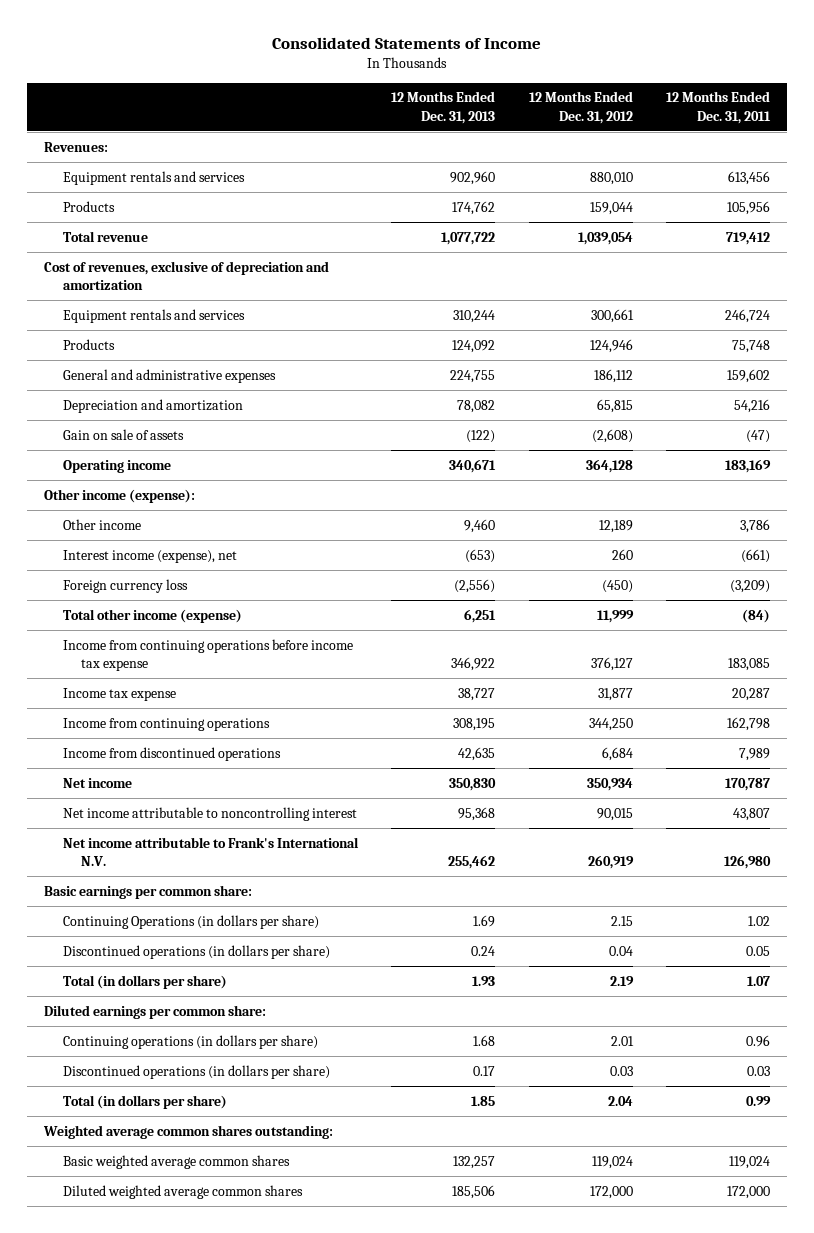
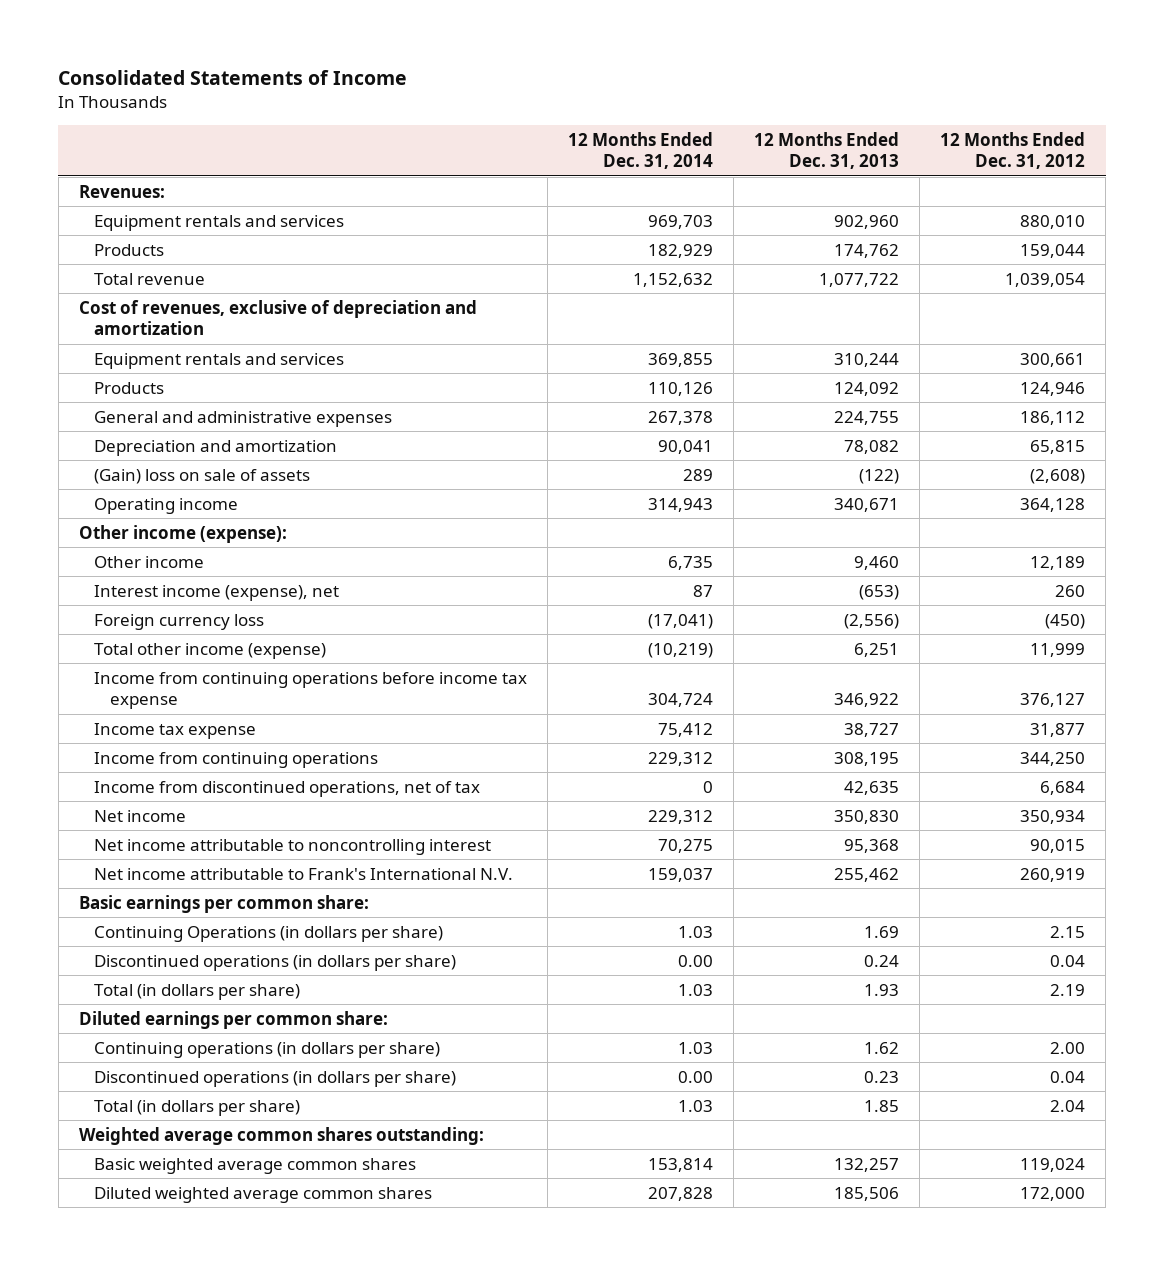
[666,91,772,124] 12 Months Ended Dec. 31, 2011 -> none
none -> [568,131,714,170] 12 Months Ended Dec. 31, 2014
[62,428,184,440] Gain on sale of assets -> [94,468,311,484] (Gain) loss on sale of assets
[62,746,281,761] Income from discontinued operations -> [94,780,481,797] Income from discontinued operations, net of tax
[473,1034,496,1046] 1.68 -> [864,1041,900,1054] 1.62
[610,1035,634,1046] 2.01 -> [1050,1041,1086,1054] 2.00
[473,1065,496,1076] 0.17 -> [864,1070,900,1083] 0.23
[609,1065,633,1076] 0.03 -> [1050,1070,1086,1083] 0.04

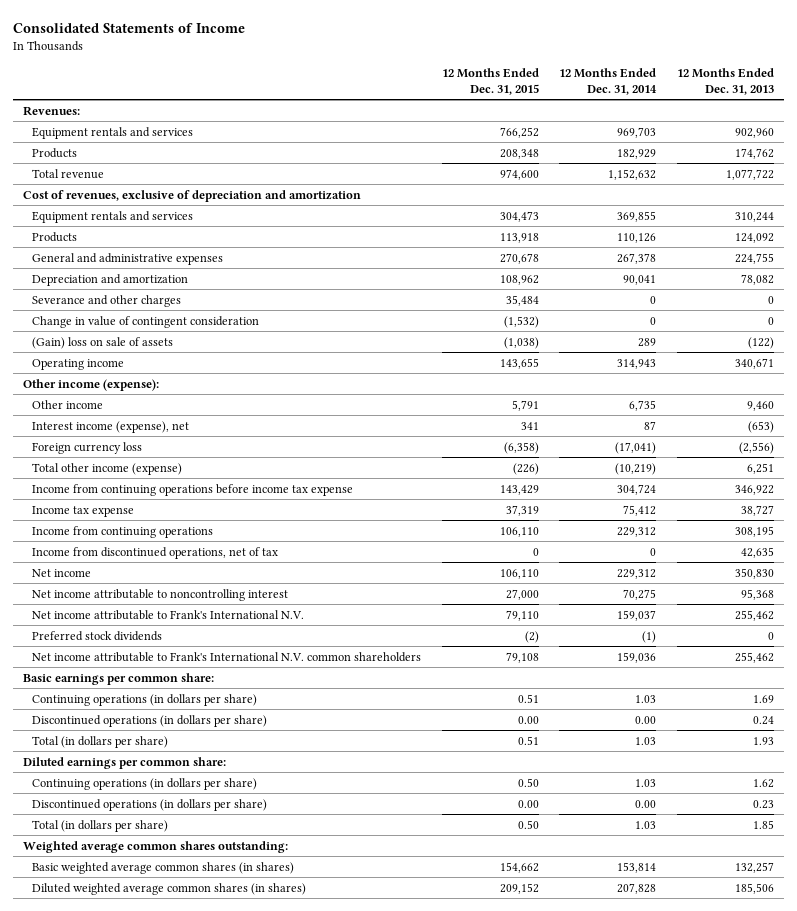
[940,131,1086,170] 12 Months Ended Dec. 31, 2012 -> none
none -> [441,68,539,95] 12 Months Ended Dec. 31, 2015
none -> [32,294,182,307] Severance and other charges
none -> [32,315,260,328] Change in value of contingent consideration
none -> [32,630,163,641] Preferred stock dividends
none -> [32,651,422,662] Net income attributable to Frank's International N.V. common shareholders
[94,925,444,942] Continuing Operations (in dollars per share) -> [32,693,258,706] Continuing operations (in dollars per share)
[94,1157,417,1174] Basic weighted average common shares -> [32,861,295,874] Basic weighted average common shares (in shares)
[94,1186,433,1203] Diluted weighted average common shares -> [32,882,307,895] Diluted weighted average common shares (in shares)

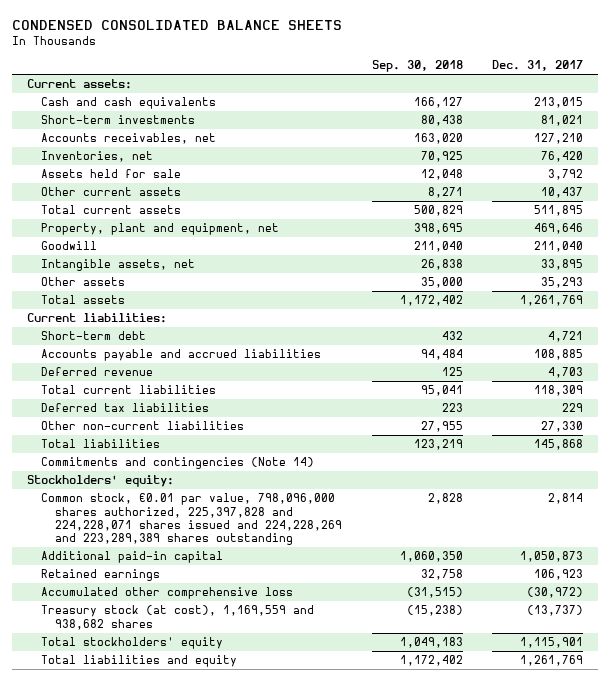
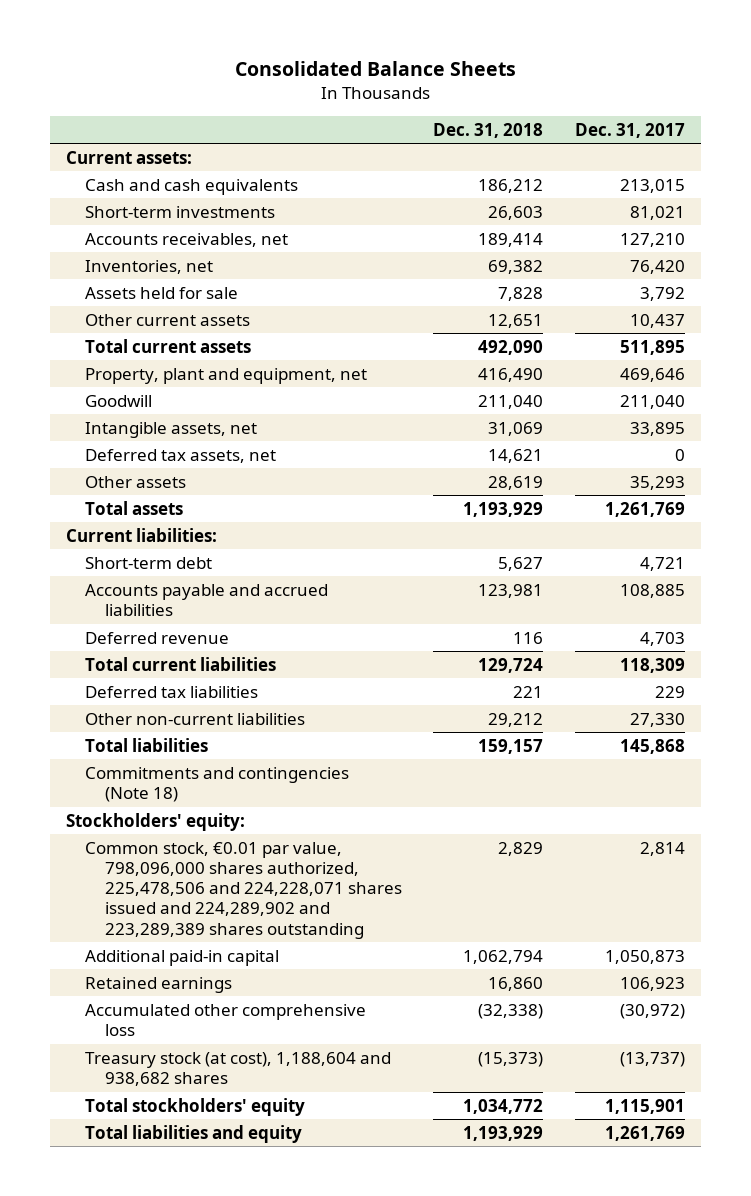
[12,19,343,30] CONDENSED CONSOLIDATED BALANCE SHEETS -> [234,61,516,77] Consolidated Balance Sheets
[371,60,463,73] Sep. 30, 2018 -> none
none -> [433,122,544,138] Dec. 31, 2018
none -> [85,448,277,463] Deferred tax assets, net
[41,457,315,470] Commitments and contingencies (Note 14) -> [85,766,350,802] Commitments and contingencies (Note 18)
[41,493,343,546] Common stock, €0.01 par value, 798,096,000 shares authorized, 225,397,828 and 224,228,071 shares issued and 224,228,269 and 223,289,389 shares outstanding -> [85,841,402,939] Common stock, €0.01 par value, 798,096,000 shares authorized, 225,478,506 and 224,228,071 shares issued and 224,289,902 and 223,289,389 shares outstanding
[41,605,315,630] Treasury stock (at cost), 1,169,559 and 938,682 shares -> [85,1051,392,1086] Treasury stock (at cost), 1,188,604 and 938,682 shares

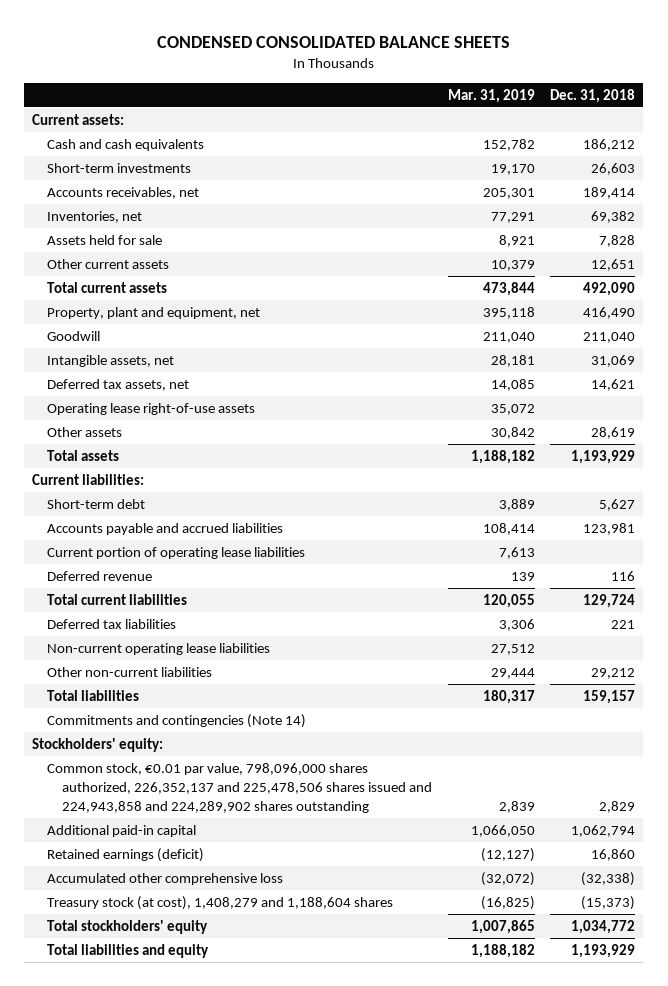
[234,61,516,77] Consolidated Balance Sheets -> [156,35,510,48] CONDENSED CONSOLIDATED BALANCE SHEETS
[575,122,686,138] Dec. 31, 2017 -> none
none -> [447,88,535,103] Mar. 31, 2019
none -> [46,402,255,415] Operating lease right-of-use assets
none -> [46,546,305,559] Current portion of operating lease liabilities
none -> [46,642,270,655] Non-current operating lease liabilities
[85,766,350,802] Commitments and contingencies (Note 18) -> [46,713,306,728] Commitments and contingencies (Note 14)
[85,841,402,939] Common stock, €0.01 par value, 798,096,000 shares authorized, 225,478,506 and 224,228,071 shares issued and 224,289,902 and 223,289,389 shares outstanding -> [46,762,432,814] Common stock, €0.01 par value, 798,096,000 shares authorized, 226,352,137 and 225,478,506 shares issued and 224,943,858 and 224,289,902 shares outstanding
[85,976,233,993] Retained earnings -> [46,847,204,862] Retained earnings (deficit)
[85,1051,392,1086] Treasury stock (at cost), 1,188,604 and 938,682 shares -> [46,895,393,910] Treasury stock (at cost), 1,408,279 and 1,188,604 shares

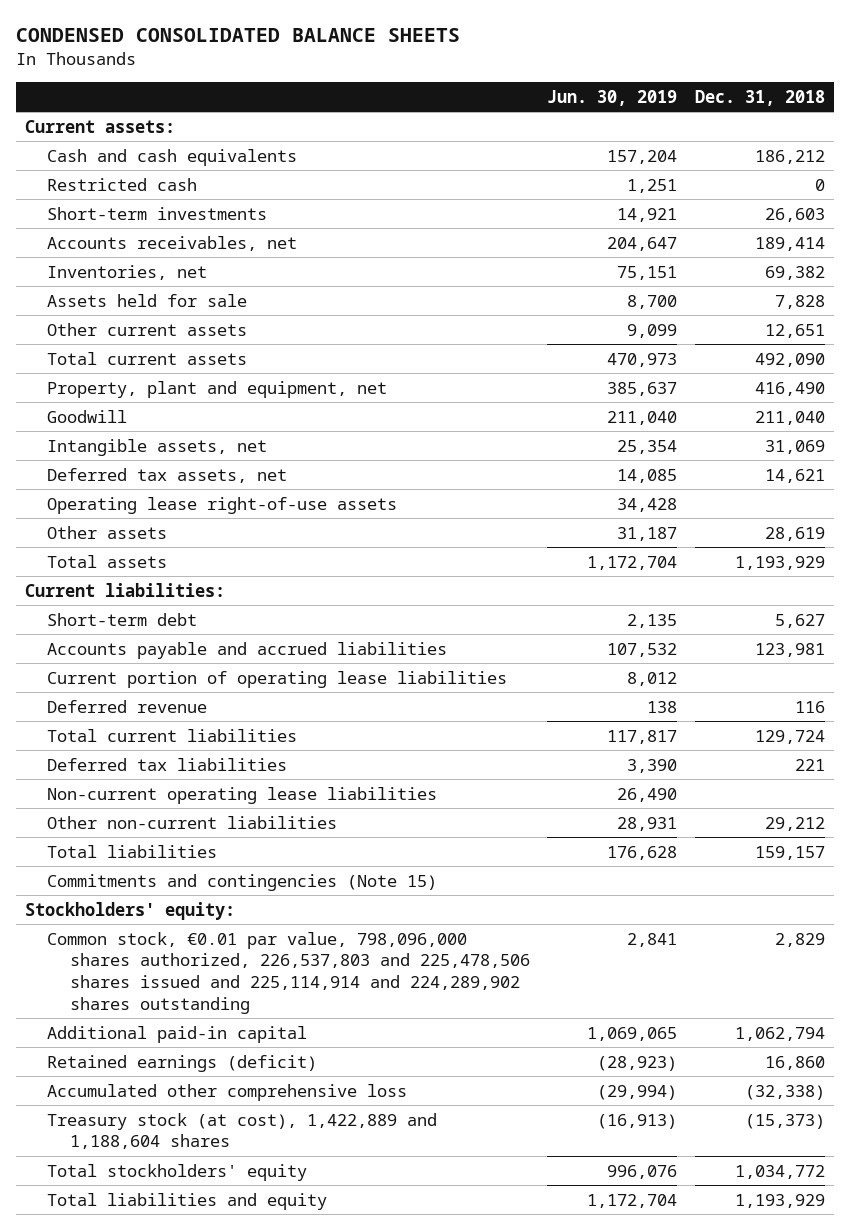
[447,88,535,103] Mar. 31, 2019 -> none
none -> [547,89,678,106] Jun. 30, 2019
none -> [47,177,198,191] Restricted cash
[46,713,306,728] Commitments and contingencies (Note 14) -> [47,873,438,891] Commitments and contingencies (Note 15)
[46,762,432,814] Common stock, €0.01 par value, 798,096,000 shares authorized, 226,352,137 and 225,478,506 shares issued and 224,943,858 and 224,289,902 shares outstanding -> [47,931,530,1014] Common stock, €0.01 par value, 798,096,000 shares authorized, 226,537,803 and 225,478,506 shares issued and 225,114,914 and 224,289,902 shares outstanding
[46,895,393,910] Treasury stock (at cost), 1,408,279 and 1,188,604 shares -> [47,1112,438,1150] Treasury stock (at cost), 1,422,889 and 1,188,604 shares

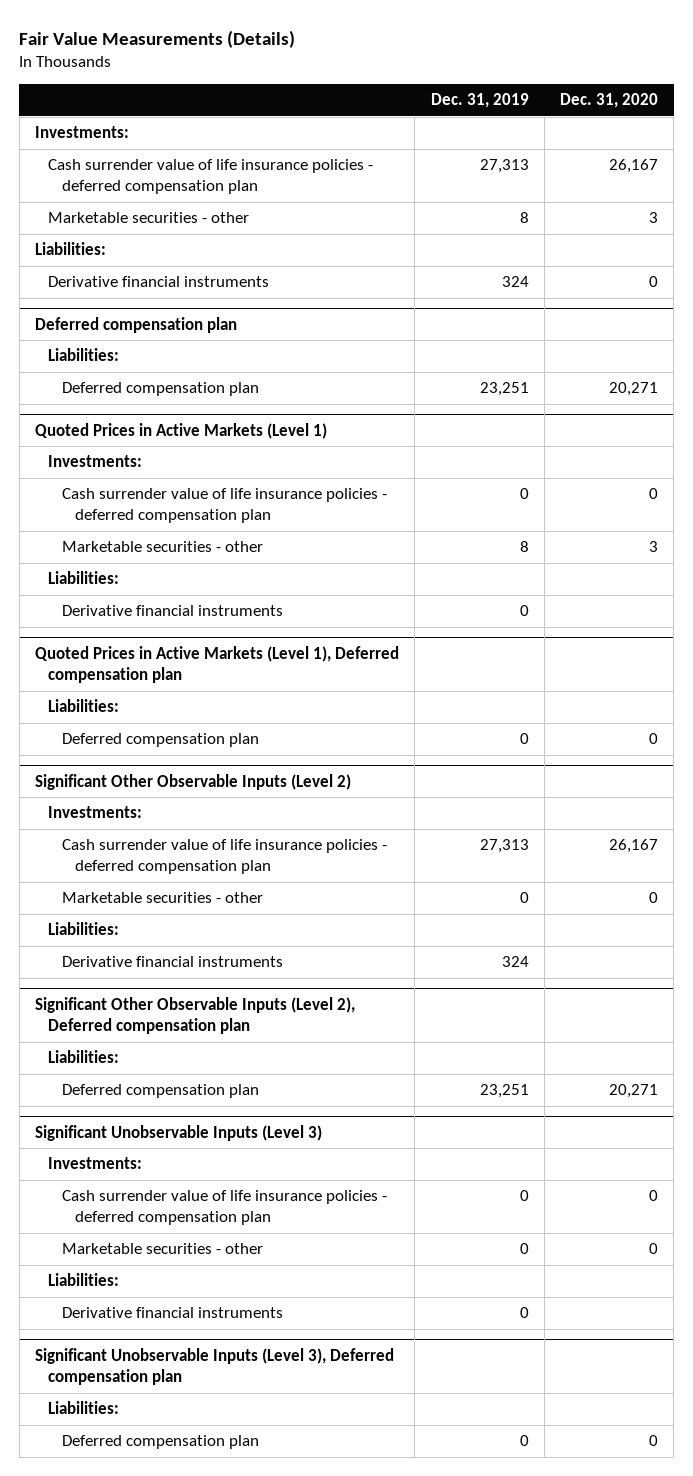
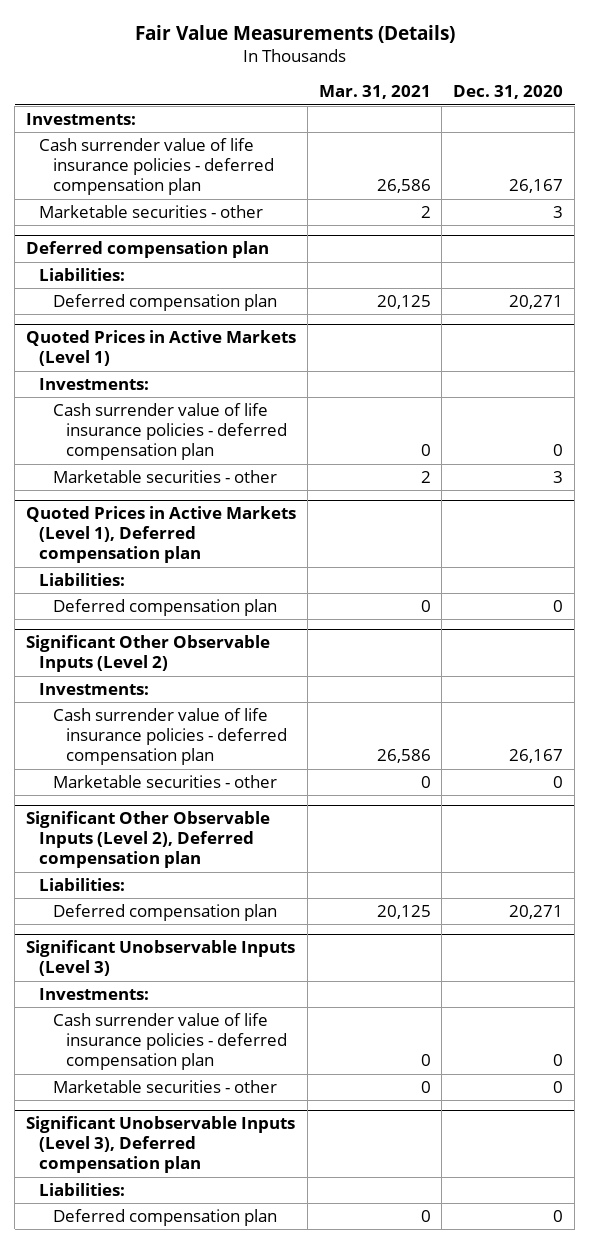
[430,93,529,109] Dec. 31, 2019 -> none
none -> [318,85,431,100] Mar. 31, 2021
[35,242,107,256] Liabilities: -> none
[48,276,270,288] Derivative financial instruments -> none
[48,571,120,585] Liabilities: -> none
[61,605,283,617] Derivative financial instruments -> none
[48,922,120,936] Liabilities: -> none
[61,956,283,968] Derivative financial instruments -> none
[48,1273,120,1287] Liabilities: -> none
[61,1307,283,1319] Derivative financial instruments -> none

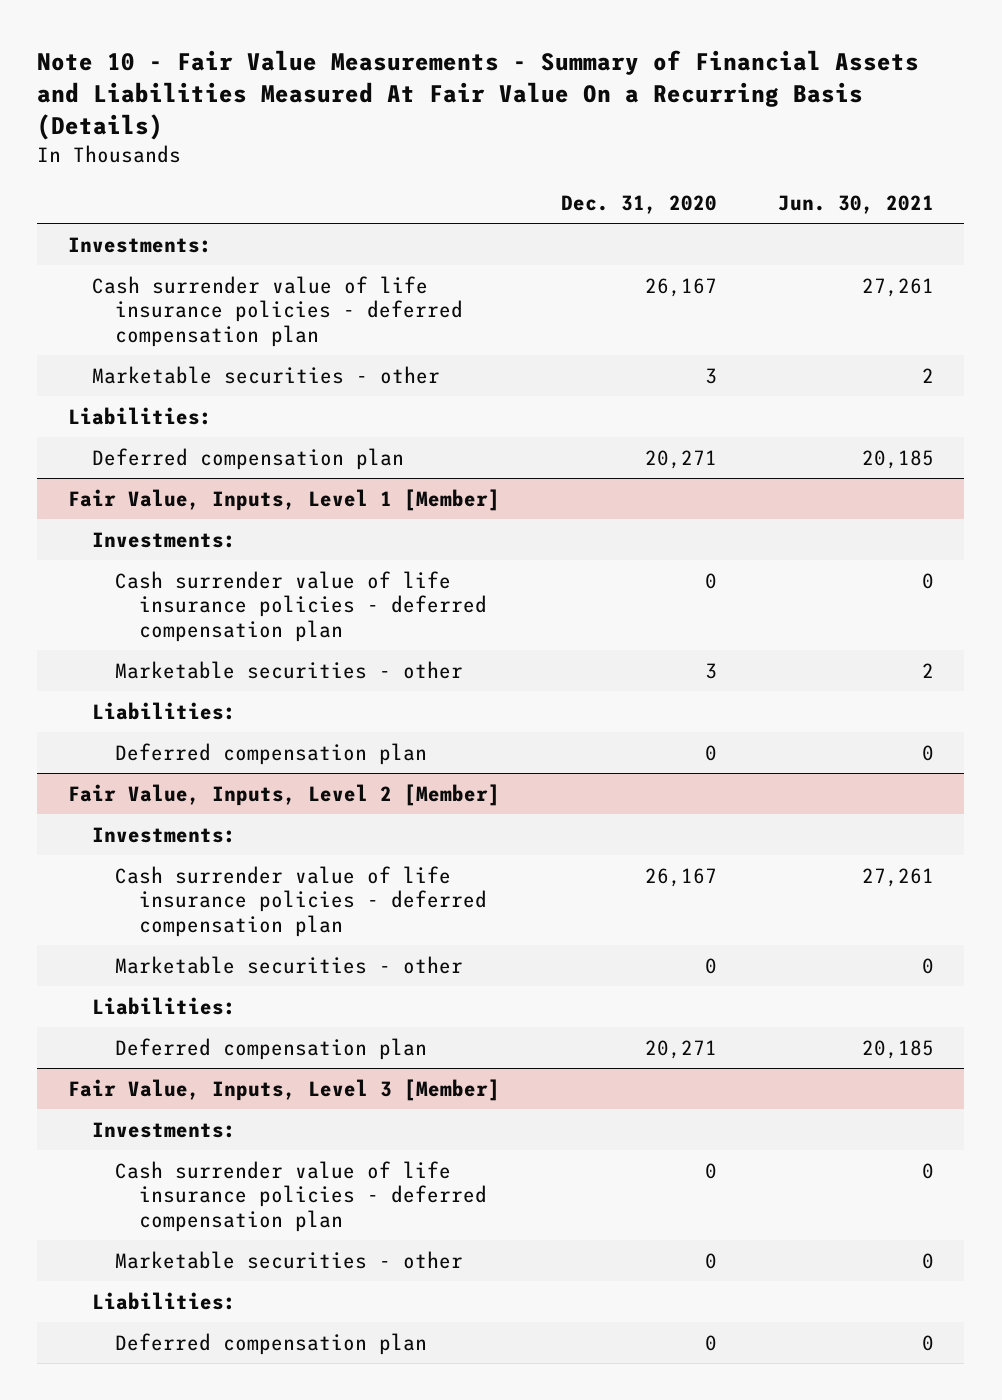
[134,24,455,43] Fair Value Measurements (Details) -> [37,49,920,140] Note 10 - Fair Value Measurements - Summary of Financial Assets and Liabilities Measured At Fair Value On a Recurring Basis (Details)
[318,85,431,100] Mar. 31, 2021 -> none
none -> [777,195,934,215] Jun. 30, 2021
[25,241,269,259] Deferred compensation plan -> none
[25,330,296,367] Quoted Prices in Active Markets (Level 1) -> [67,488,500,511] Fair Value, Inputs, Level 1 [Member]
[25,506,296,564] Quoted Prices in Active Markets (Level 1), Deferred compensation plan -> none
[25,635,270,673] Significant Other Observable Inputs (Level 2) -> [67,783,500,806] Fair Value, Inputs, Level 2 [Member]
[25,811,270,869] Significant Other Observable Inputs (Level 2), Deferred compensation plan -> none
[25,940,295,977] Significant Unobservable Inputs (Level 3) -> [67,1078,500,1101] Fair Value, Inputs, Level 3 [Member]
[25,1116,295,1174] Significant Unobservable Inputs (Level 3), Deferred compensation plan -> none

